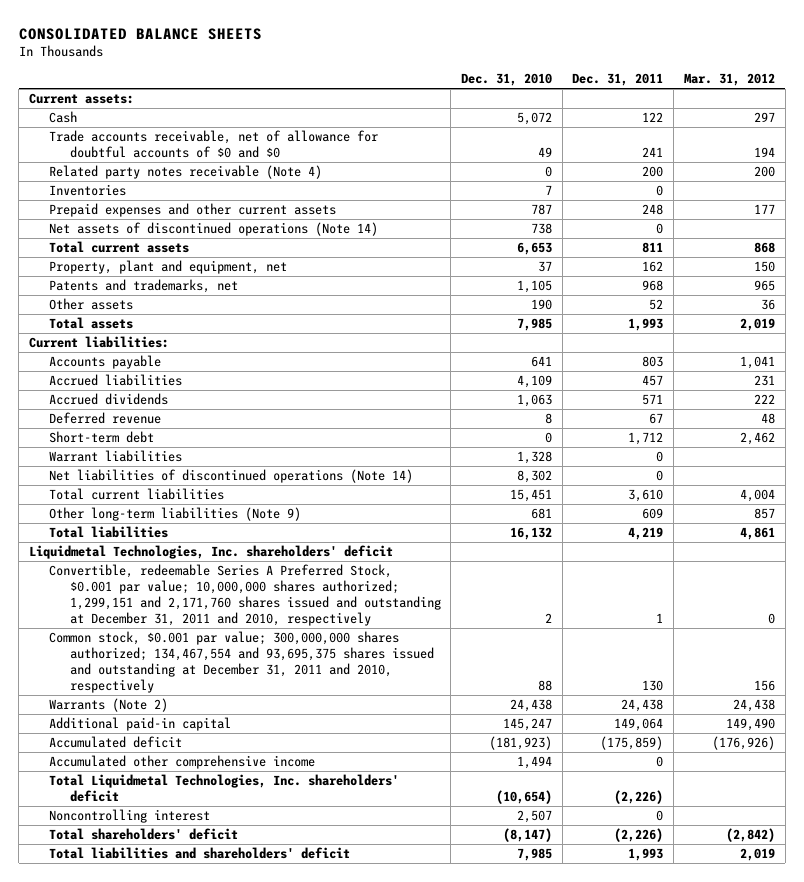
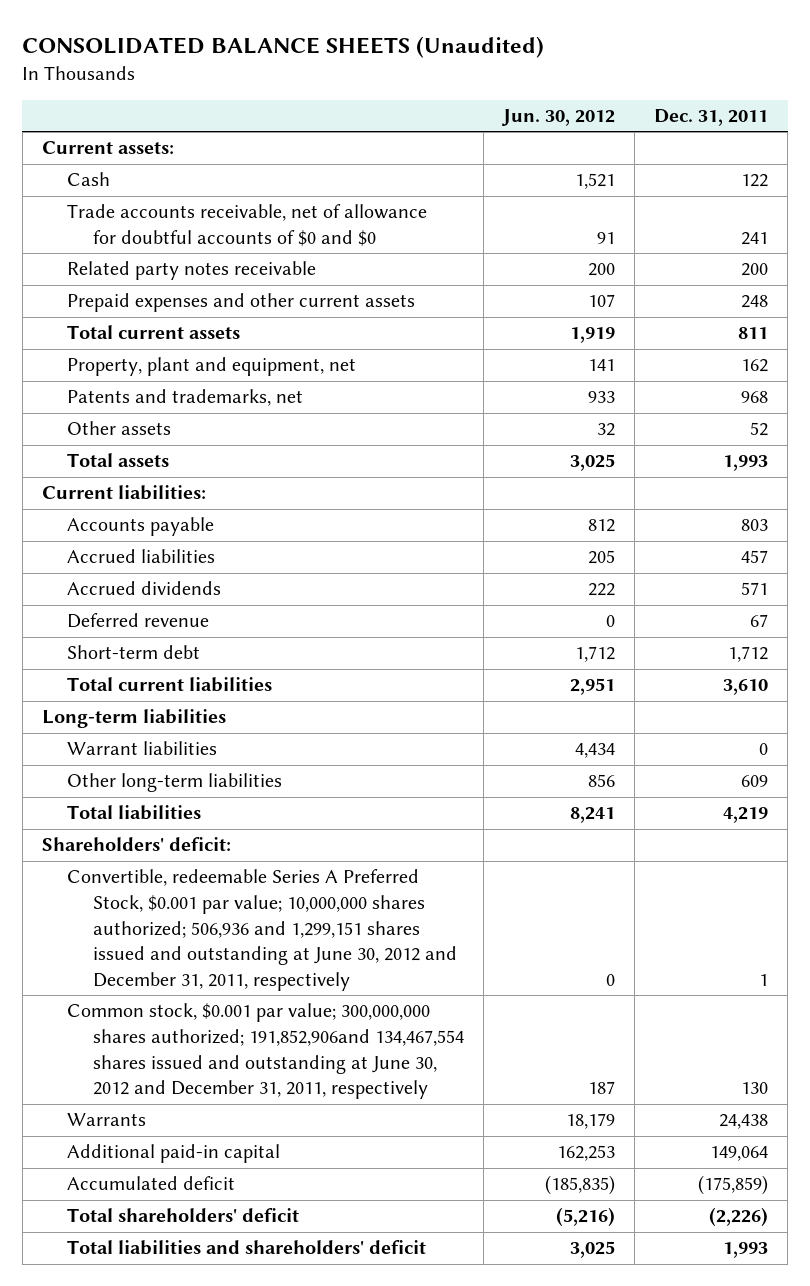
[18,27,262,40] CONSOLIDATED BALANCE SHEETS -> [22,36,545,59] CONSOLIDATED BALANCE SHEETS (Unaudited)
[460,73,552,87] Dec. 31, 2010 -> none
[683,73,775,87] Mar. 31, 2012 -> none
none -> [500,109,615,127] Jun. 30, 2012
[49,184,127,197] Inventories -> none
[49,165,323,180] Related party notes receivable (Note 4) -> [67,261,317,281] Related party notes receivable
[49,222,379,237] Net assets of discontinued operations (Note 14) -> none
[49,469,414,484] Net liabilities of discontinued operations (Note 14) -> none
none -> [41,709,226,729] Long-term liabilities
[49,450,183,463] Warrant liabilities -> [67,741,218,756] Warrant liabilities
[49,507,302,522] Other long-term liabilities (Note 9) -> [67,773,283,793] Other long-term liabilities
[28,545,393,560] Liquidmetal Technologies, Inc. shareholders' deficit -> none
none -> [41,837,231,852] Shareholders' deficit:
[49,564,441,627] Convertible, redeemable Series A Preferred Stock, $0.001 par value; 10,000,000 shares authorized; 1,299,151 and 2,171,760 shares issued and outstanding at December 31, 2011 and 2010, respectively -> [67,869,457,991] Convertible, redeemable Series A Preferred Stock, $0.001 par value; 10,000,000 shares authorized; 506,936 and 1,299,151 shares issued and outstanding at June 30, 2012 and December 31, 2011, respectively
[49,631,434,694] Common stock, $0.001 par value; 300,000,000 shares authorized; 134,467,554 and 93,695,375 shares issued and outstanding at December 31, 2011 and 2010, respectively -> [67,1003,464,1100] Common stock, $0.001 par value; 300,000,000 shares authorized; 191,852,906and 134,467,554 shares issued and outstanding at June 30, 2012 and December 31, 2011, respectively
[49,698,169,713] Warrants (Note 2) -> [67,1113,147,1127] Warrants
[49,755,316,770] Accumulated other comprehensive income -> none
[49,774,400,803] Total Liquidmetal Technologies, Inc. shareholders' deficit -> none
[49,809,211,824] Noncontrolling interest -> none

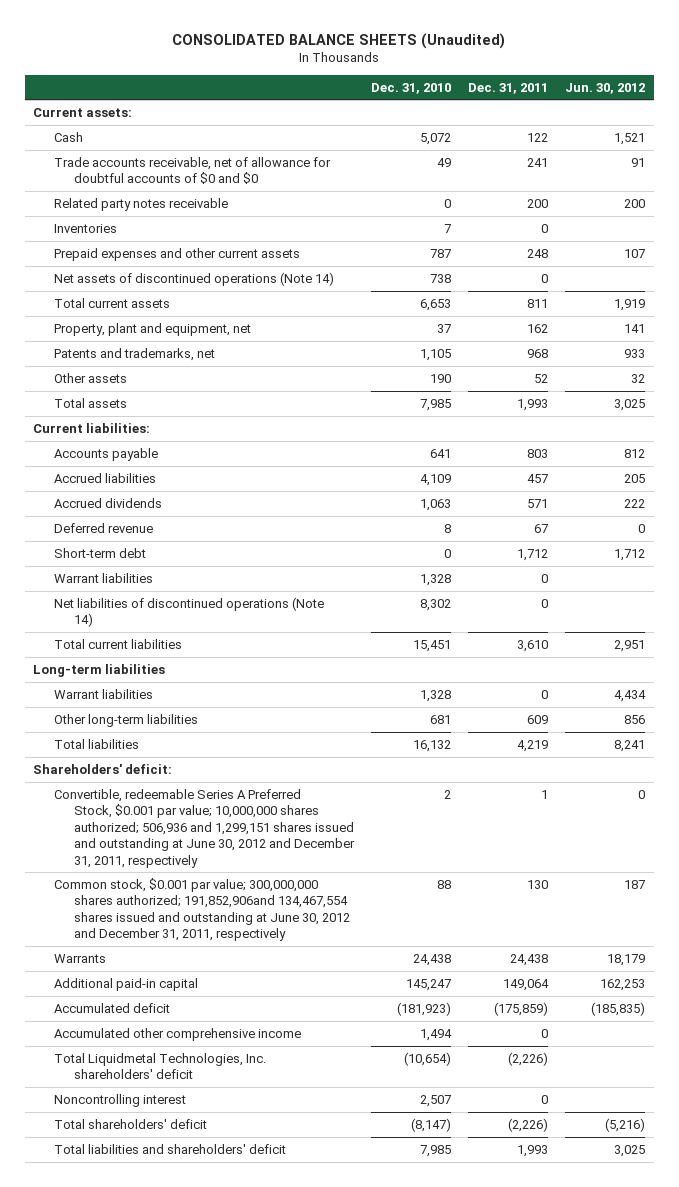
none -> [371,82,452,94] Dec. 31, 2010
none -> [53,223,117,233] Inventories
none -> [53,271,334,286] Net assets of discontinued operations (Note 14)
none -> [53,572,153,583] Warrant liabilities
none -> [53,596,324,628] Net liabilities of discontinued operations (Note 14)
none -> [53,1027,301,1041] Accumulated other comprehensive income
none -> [53,1052,266,1080] Total Liquidmetal Technologies, Inc. shareholders' deficit
none -> [53,1093,186,1107] Noncontrolling interest

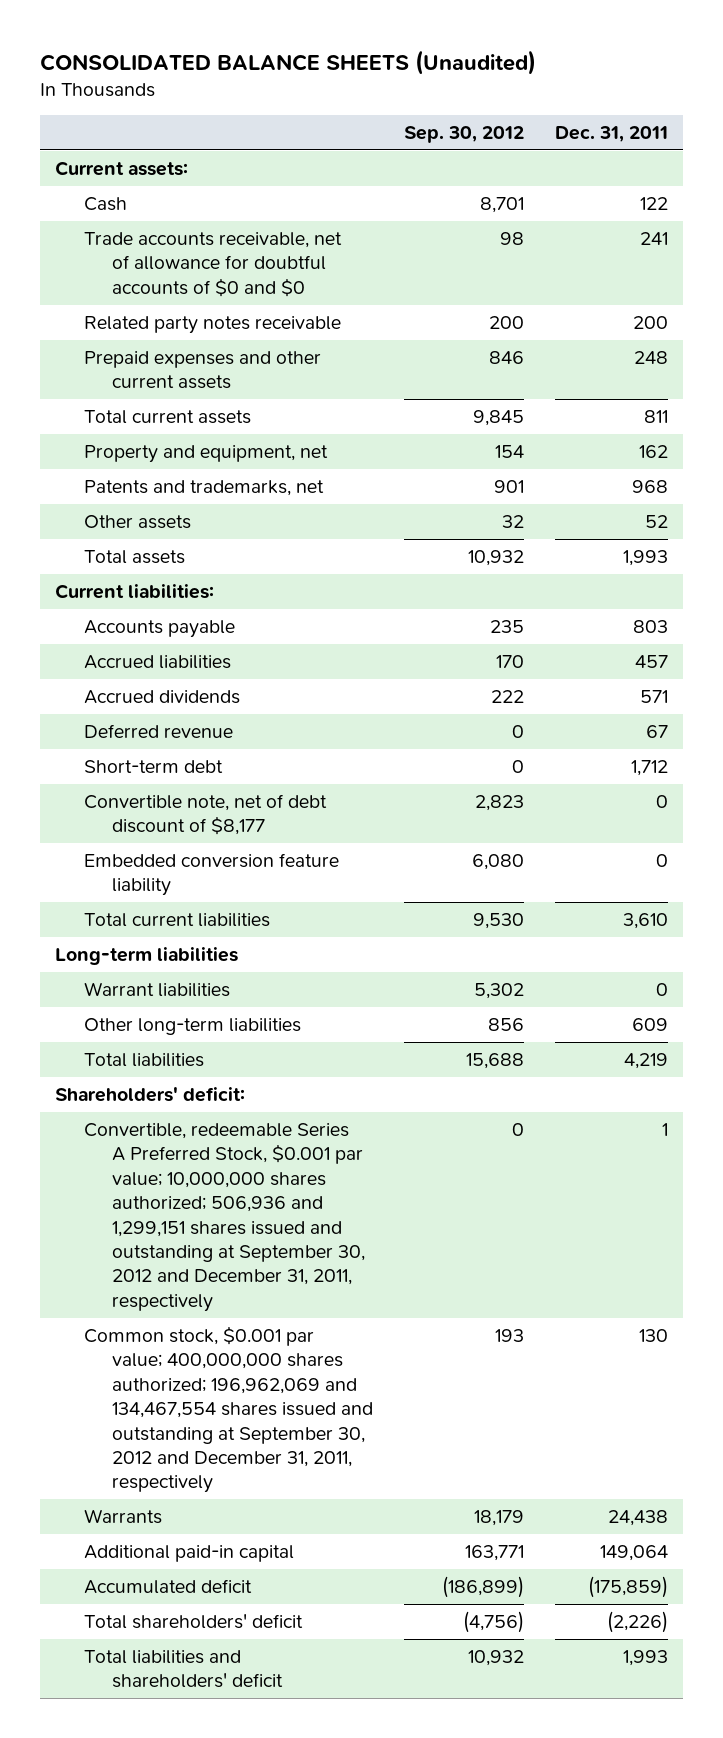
[371,82,452,94] Dec. 31, 2010 -> none
[565,82,646,94] Jun. 30, 2012 -> none
none -> [403,125,524,143] Sep. 30, 2012
[53,223,117,233] Inventories -> none
[53,271,334,286] Net assets of discontinued operations (Note 14) -> none
[53,322,251,336] Property, plant and equipment, net -> [83,445,328,464] Property and equipment, net
[53,572,153,583] Warrant liabilities -> none
[53,596,324,628] Net liabilities of discontinued operations (Note 14) -> none
none -> [83,794,327,836] Convertible note, net of debt discount of $8,177
none -> [83,853,339,897] Embedded conversion feature liability
[53,788,356,868] Convertible, redeemable Series A Preferred Stock, $0.001 par value; 10,000,000 shares authorized; 506,936 and 1,299,151 shares issued and outstanding at June 30, 2012 and December 31, 2011, respectively -> [83,1123,366,1312] Convertible, redeemable Series A Preferred Stock, $0.001 par value; 10,000,000 shares authorized; 506,936 and 1,299,151 shares issued and outstanding at September 30, 2012 and December 31, 2011, respectively
[53,877,351,942] Common stock, $0.001 par value; 300,000,000 shares authorized; 191,852,906and 134,467,554 shares issued and outstanding at June 30, 2012 and December 31, 2011, respectively -> [83,1326,374,1494] Common stock, $0.001 par value; 400,000,000 shares authorized; 196,962,069 and 134,467,554 shares issued and outstanding at September 30, 2012 and December 31, 2011, respectively
[53,1027,301,1041] Accumulated other comprehensive income -> none
[53,1052,266,1080] Total Liquidmetal Technologies, Inc. shareholders' deficit -> none
[53,1093,186,1107] Noncontrolling interest -> none

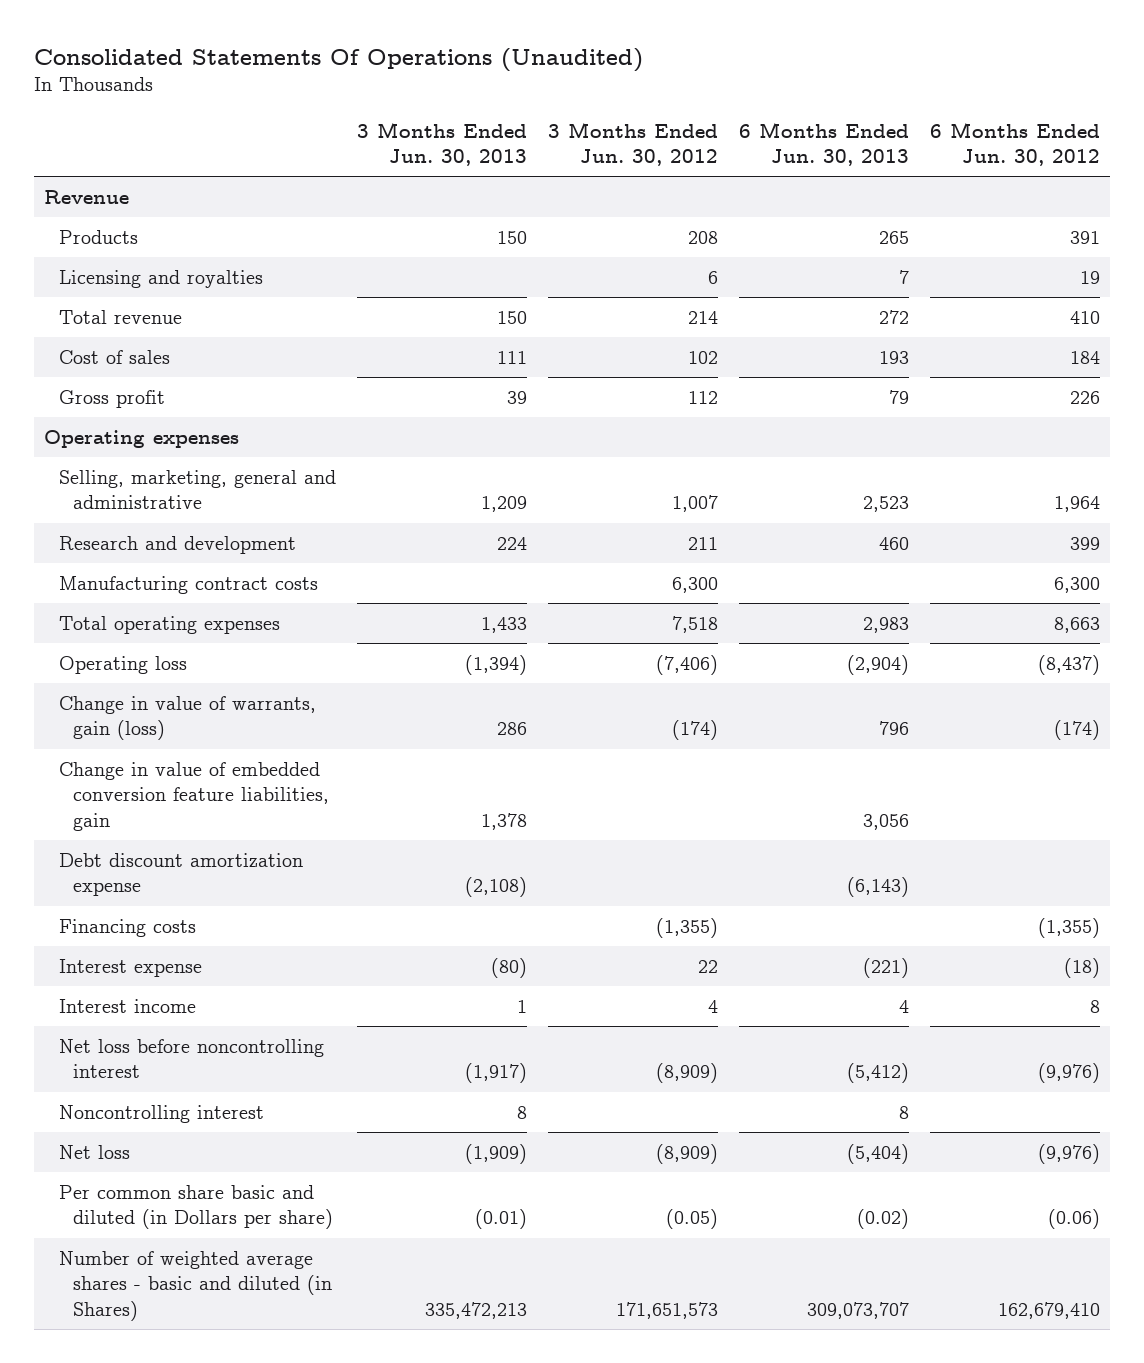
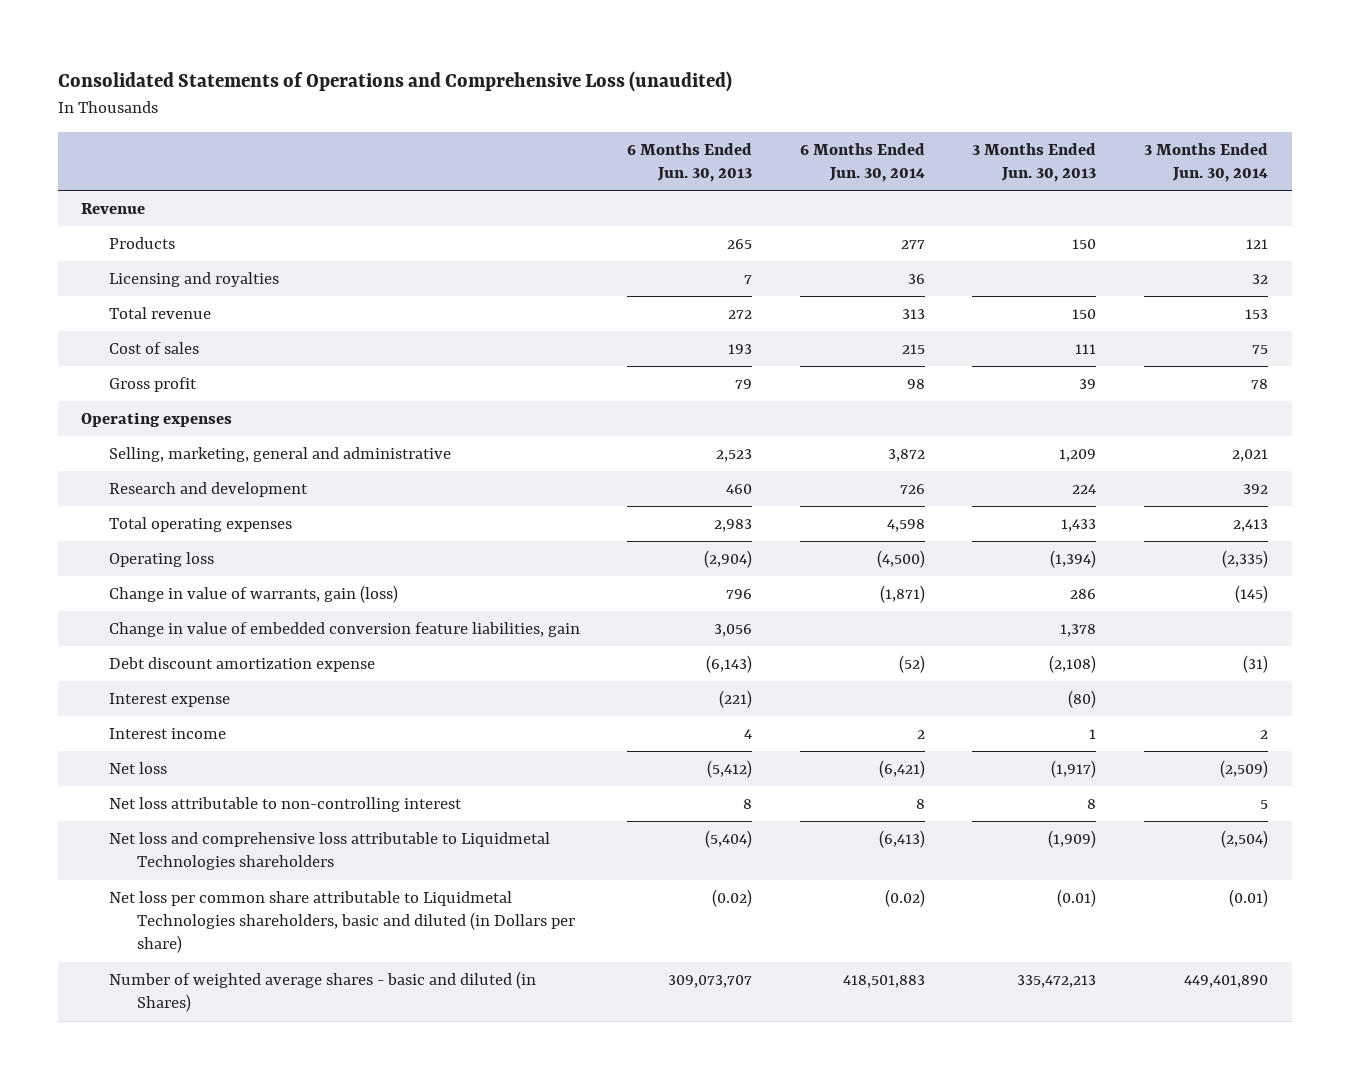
[33,47,643,72] Consolidated Statements Of Operations (Unaudited) -> [57,71,732,93] Consolidated Statements of Operations and Comprehensive Loss (unaudited)
[547,121,718,167] 3 Months Ended Jun. 30, 2012 -> none
[929,121,1100,167] 6 Months Ended Jun. 30, 2012 -> none
none -> [799,142,925,182] 6 Months Ended Jun. 30, 2014
none -> [1143,142,1268,182] 3 Months Ended Jun. 30, 2014
[58,575,318,594] Manufacturing contract costs -> none
[58,918,196,937] Financing costs -> none
[58,1038,324,1079] Net loss before noncontrolling interest -> [108,762,167,775] Net loss
[58,1104,264,1123] Noncontrolling interest -> [108,797,462,813] Net loss attributable to non-controlling interest
[58,1144,130,1159] Net loss -> [108,832,550,871] Net loss and comprehensive loss attributable to Liquidmetal Technologies shareholders
[58,1184,333,1230] Per common share basic and diluted (in Dollars per share) -> [108,891,575,954] Net loss per common share attributable to Liquidmetal Technologies shareholders, basic and diluted (in Dollars per share)

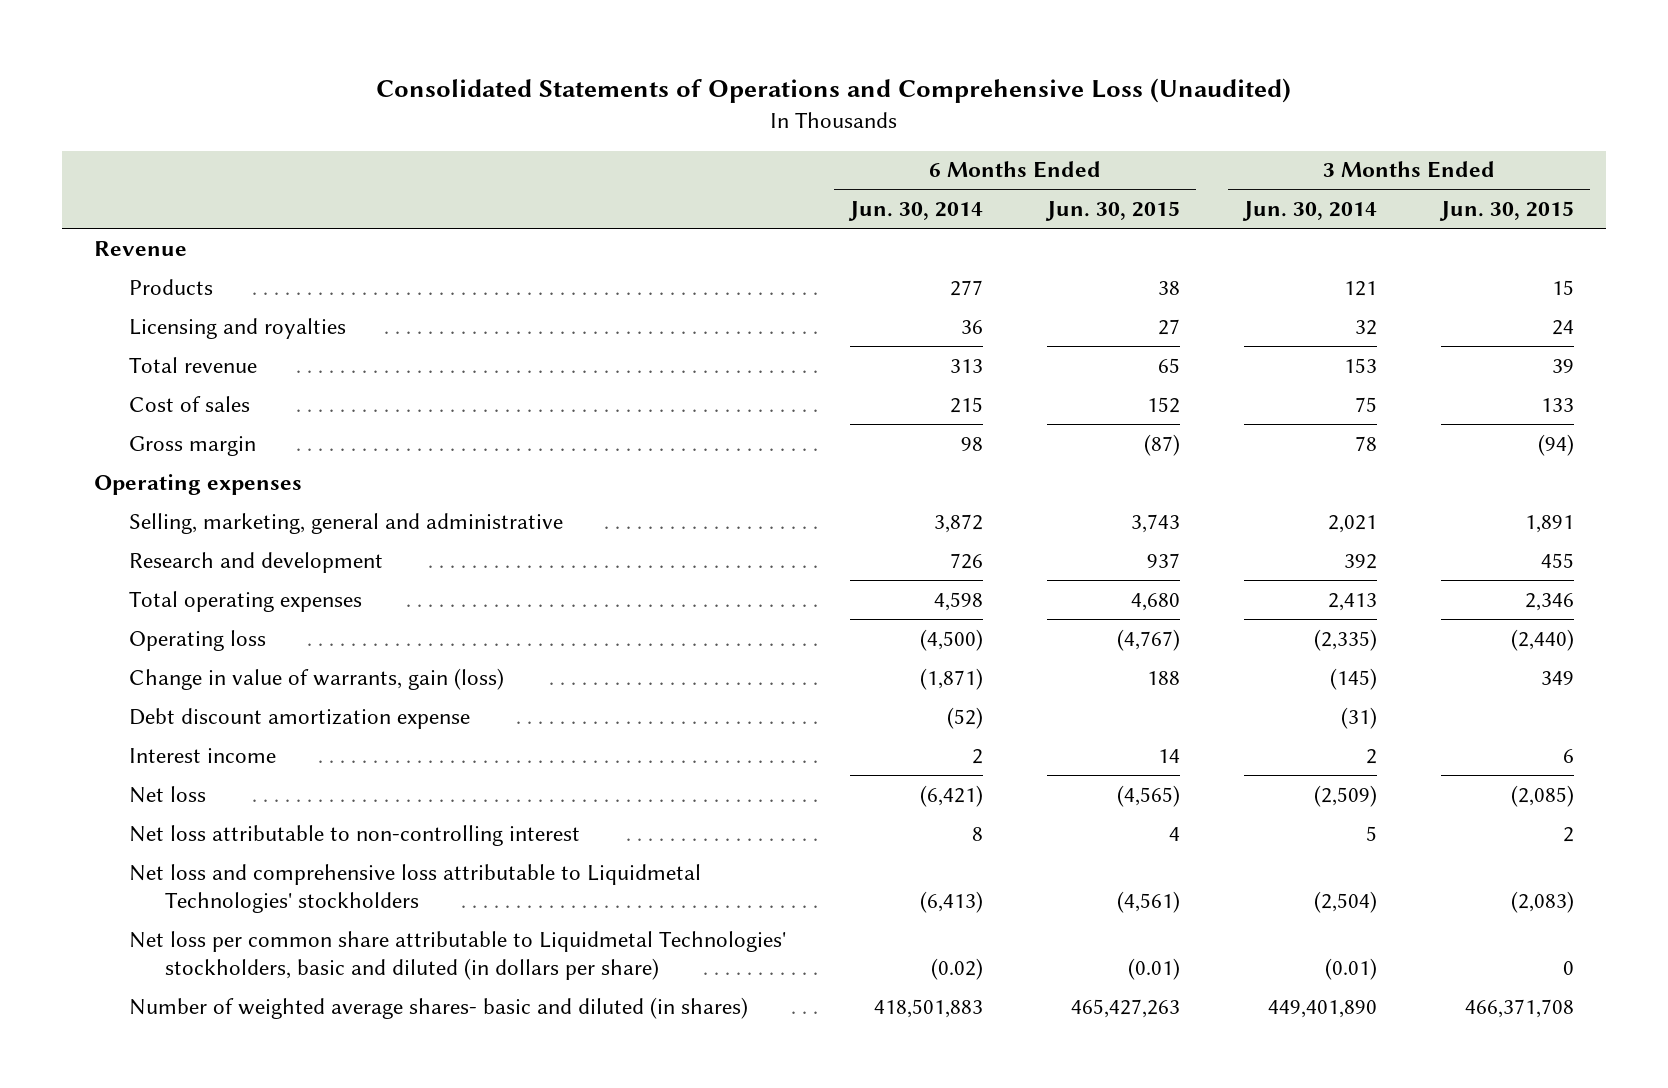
[57,71,732,93] Consolidated Statements of Operations and Comprehensive Loss (unaudited) -> [375,78,1291,104] Consolidated Statements of Operations and Comprehensive Loss (Unaudited)
[627,142,753,182] 6 Months Ended Jun. 30, 2013 -> none
[972,142,1097,182] 3 Months Ended Jun. 30, 2013 -> none
none -> [1045,201,1181,222] Jun. 30, 2015
none -> [1439,201,1575,222] Jun. 30, 2015
[108,377,197,393] Gross profit -> [129,435,257,456] Gross margin
[108,622,580,638] Change in value of embedded conversion feature liabilities, gain -> none
[108,693,230,708] Interest expense -> none
[108,832,550,871] Net loss and comprehensive loss attributable to Liquidmetal Technologies shareholders -> [129,863,702,913] Net loss and comprehensive loss attributable to Liquidmetal Technologies' stockholders
[108,891,575,954] Net loss per common share attributable to Liquidmetal Technologies shareholders, basic and diluted (in Dollars per share) -> [129,930,787,980] Net loss per common share attributable to Liquidmetal Technologies' stockholders, basic and diluted (in dollars per share)
[108,971,536,1013] Number of weighted average shares - basic and diluted (in Shares) -> [129,996,749,1019] Number of weighted average shares- basic and diluted (in shares)

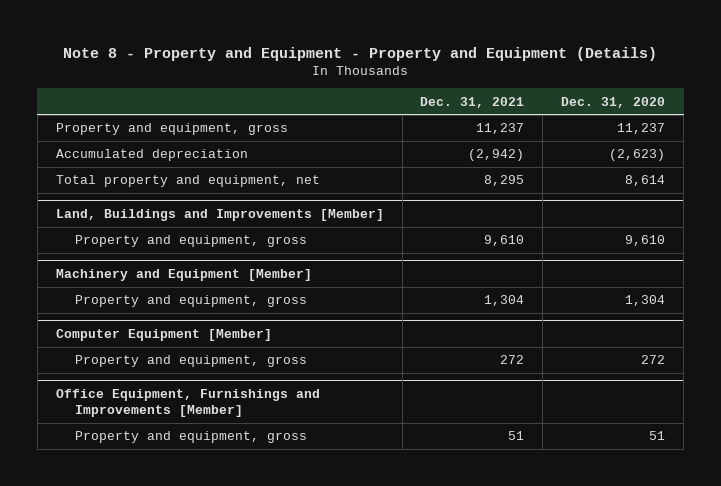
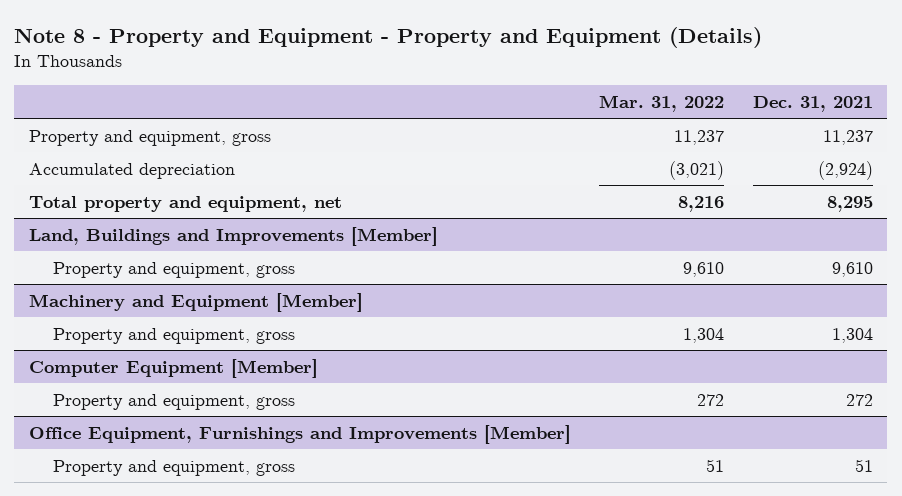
[561,96,666,108] Dec. 31, 2020 -> none
none -> [599,95,725,113] Mar. 31, 2022
[468,149,525,162] (2,942) -> [817,160,873,180] (2,924)

